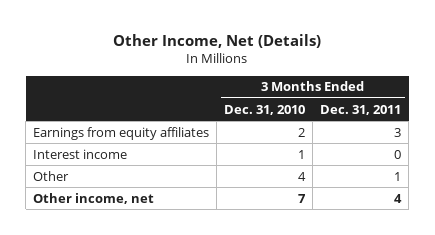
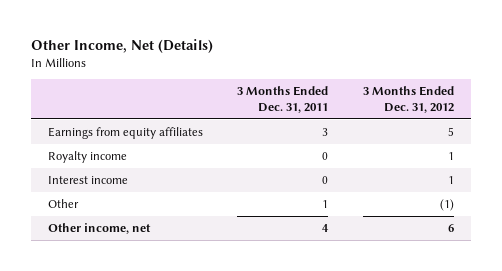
[224,104,306,115] Dec. 31, 2010 -> none
none -> [362,86,454,113] 3 Months Ended Dec. 31, 2012
none -> [47,151,127,164] Royalty income

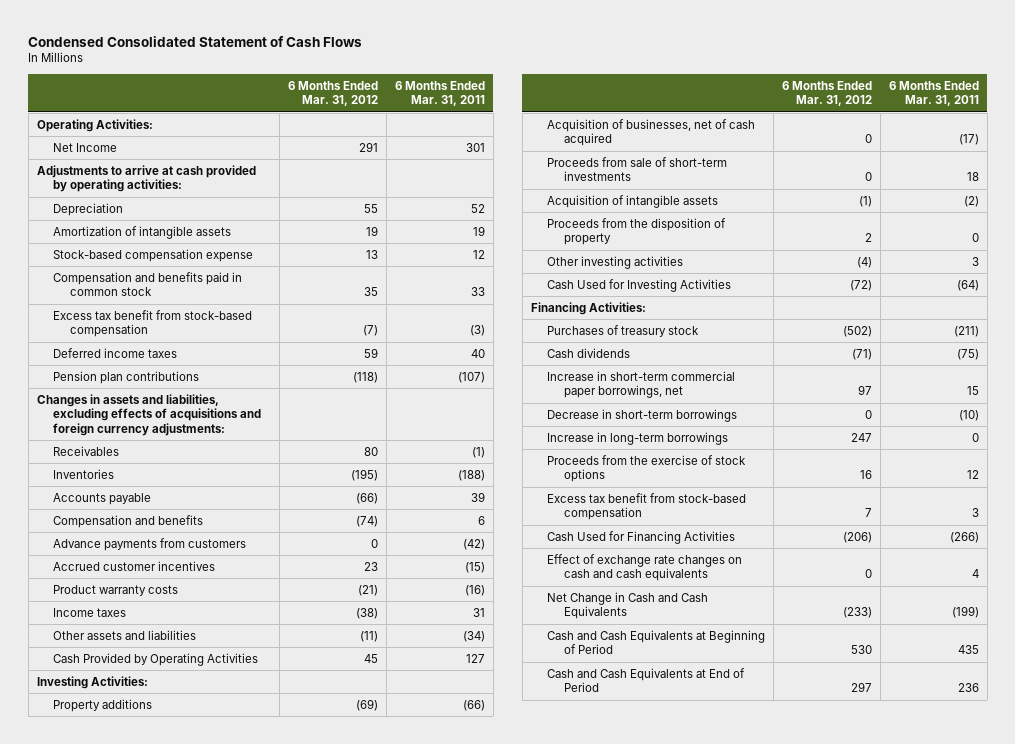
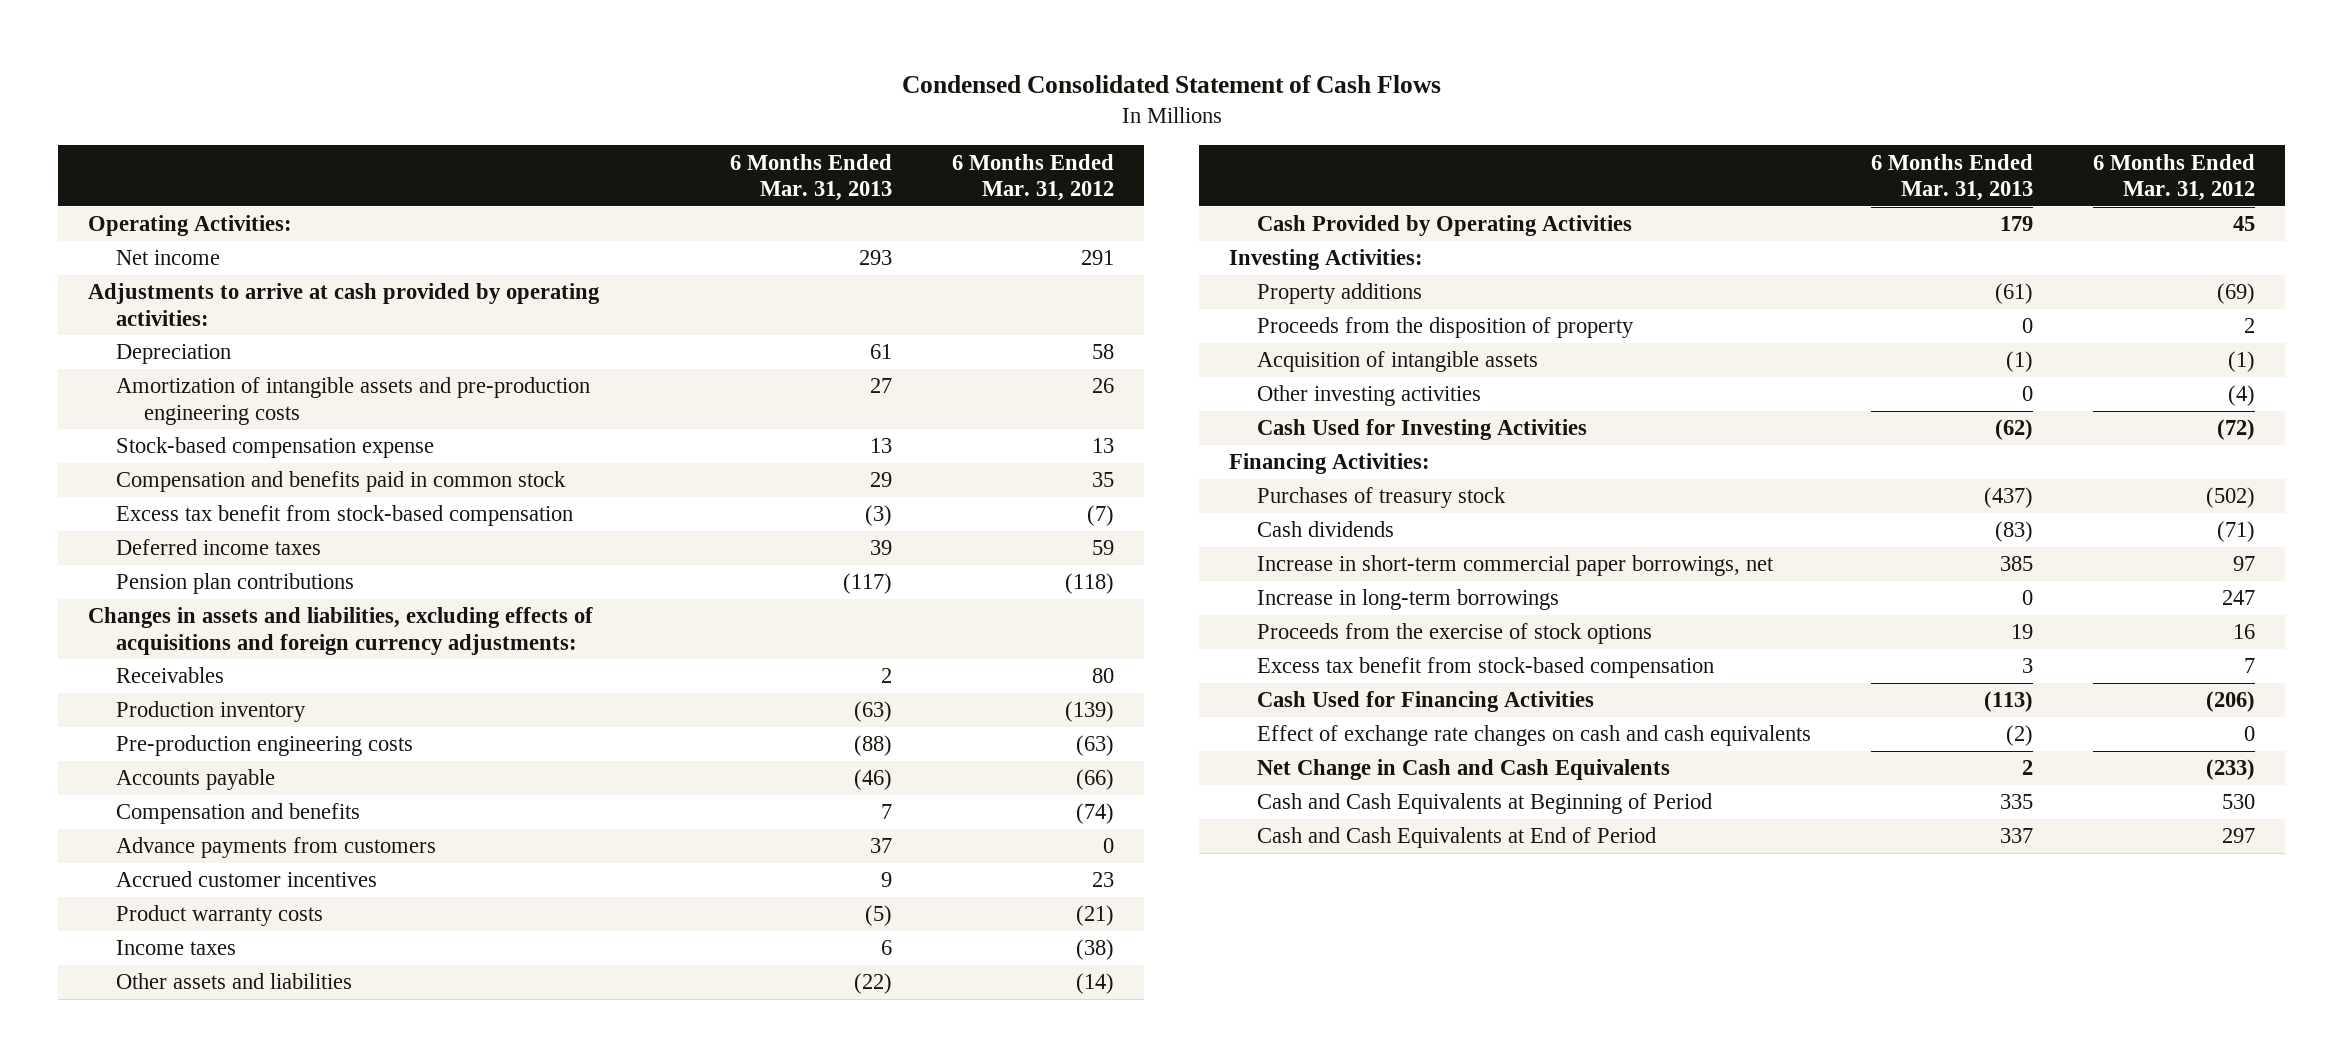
[394,80,485,107] 6 Months Ended Mar. 31, 2011 -> none
none -> [730,153,893,201] 6 Months Ended Mar. 31, 2013
[53,142,118,152] Net Income -> [116,250,221,266] Net income
[53,225,232,239] Amortization of intangible assets -> none
[364,203,379,213] 55 -> [1091,344,1114,360] 58
none -> [116,377,591,425] Amortization of intangible assets and pre-production engineering costs
[53,468,115,479] Inventories -> none
none -> [116,701,307,723] Production inventory
none -> [116,735,414,757] Pre-production engineering costs
[360,630,379,642] (11) -> [1075,973,1114,995] (14)
[547,118,756,147] Acquisition of businesses, net of cash acquired -> none
[547,156,728,182] Proceeds from sale of short-term investments -> none
[547,194,719,208] Acquisition of intangible assets -> [1257,351,1539,373] Acquisition of intangible assets
[547,408,738,422] Decrease in short-term borrowings -> none

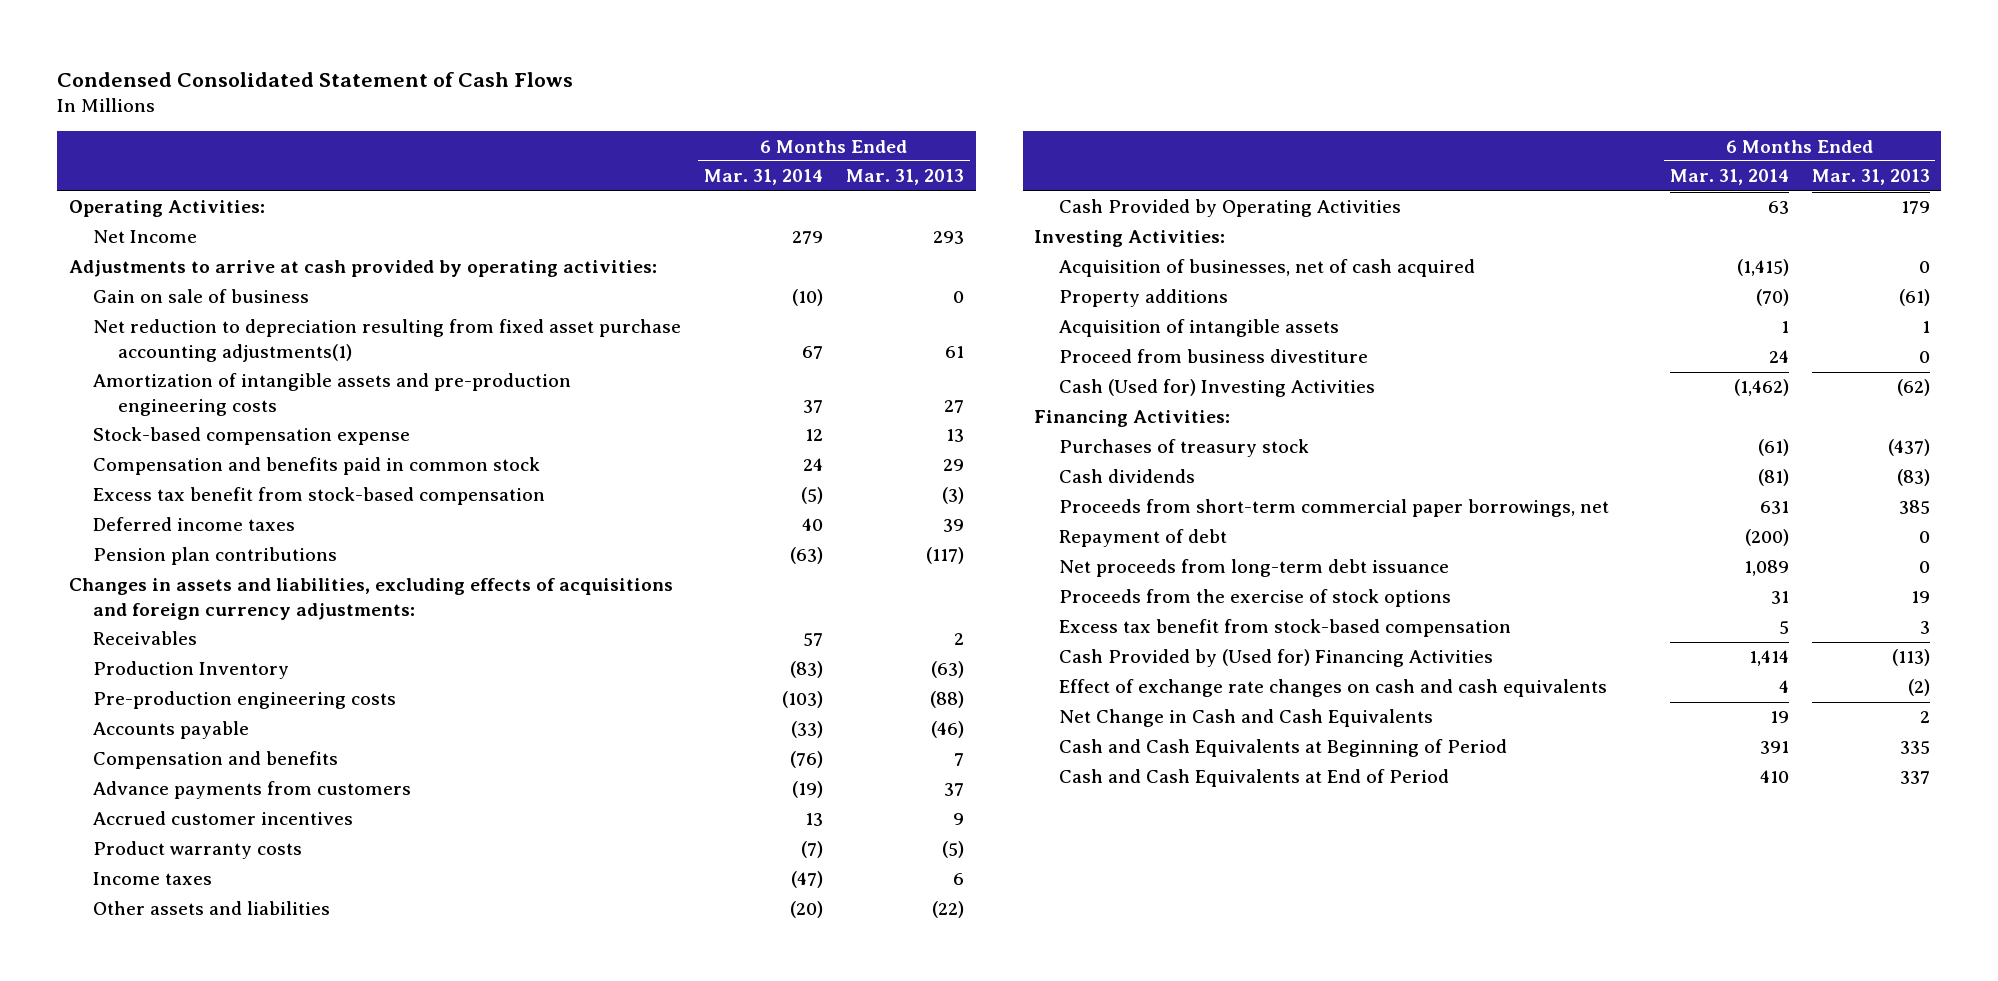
[951,153,1114,201] 6 Months Ended Mar. 31, 2012 -> none
none -> [704,169,824,186] Mar. 31, 2014
[116,250,221,266] Net income -> [93,230,198,244] Net Income
none -> [93,289,310,304] Gain on sale of business
[116,344,232,365] Depreciation -> [93,319,682,362] Net reduction to depreciation resulting from fixed asset purchase accounting adjustments(1)
[116,701,307,723] Production inventory -> [93,661,290,680] Production Inventory
none -> [1058,259,1475,278] Acquisition of businesses, net of cash acquired
[1257,317,1635,339] Proceeds from the disposition of property -> none
[1257,385,1482,407] Other investing activities -> none
[2006,351,2034,373] (1) -> [1921,321,1930,334] 1
none -> [1058,349,1368,364] Proceed from business divestiture
[1257,419,1588,441] Cash Used for Investing Activities -> [1058,379,1375,398] Cash (Used for) Investing Activities
[1257,555,1775,577] Increase in short-term commercial paper borrowings, net -> [1058,499,1609,518] Proceeds from short-term commercial paper borrowings, net
none -> [1058,529,1227,548] Repayment of debt
[1257,589,1560,611] Increase in long-term borrowings -> [1058,559,1449,578] Net proceeds from long-term debt issuance
[1257,691,1595,713] Cash Used for Financing Activities -> [1058,649,1493,668] Cash Provided by (Used for) Financing Activities

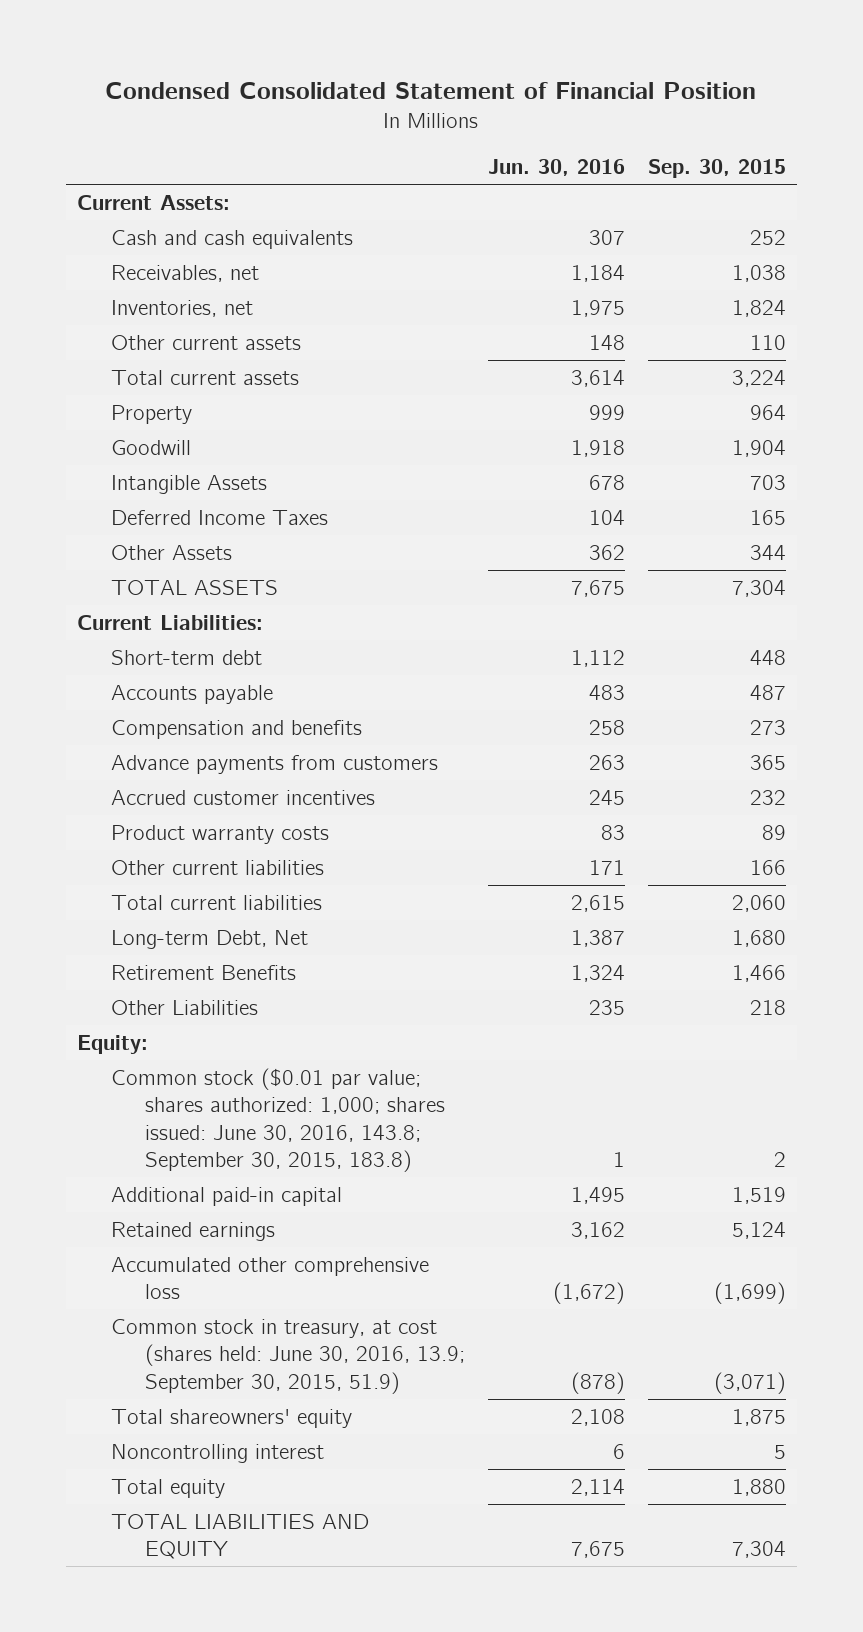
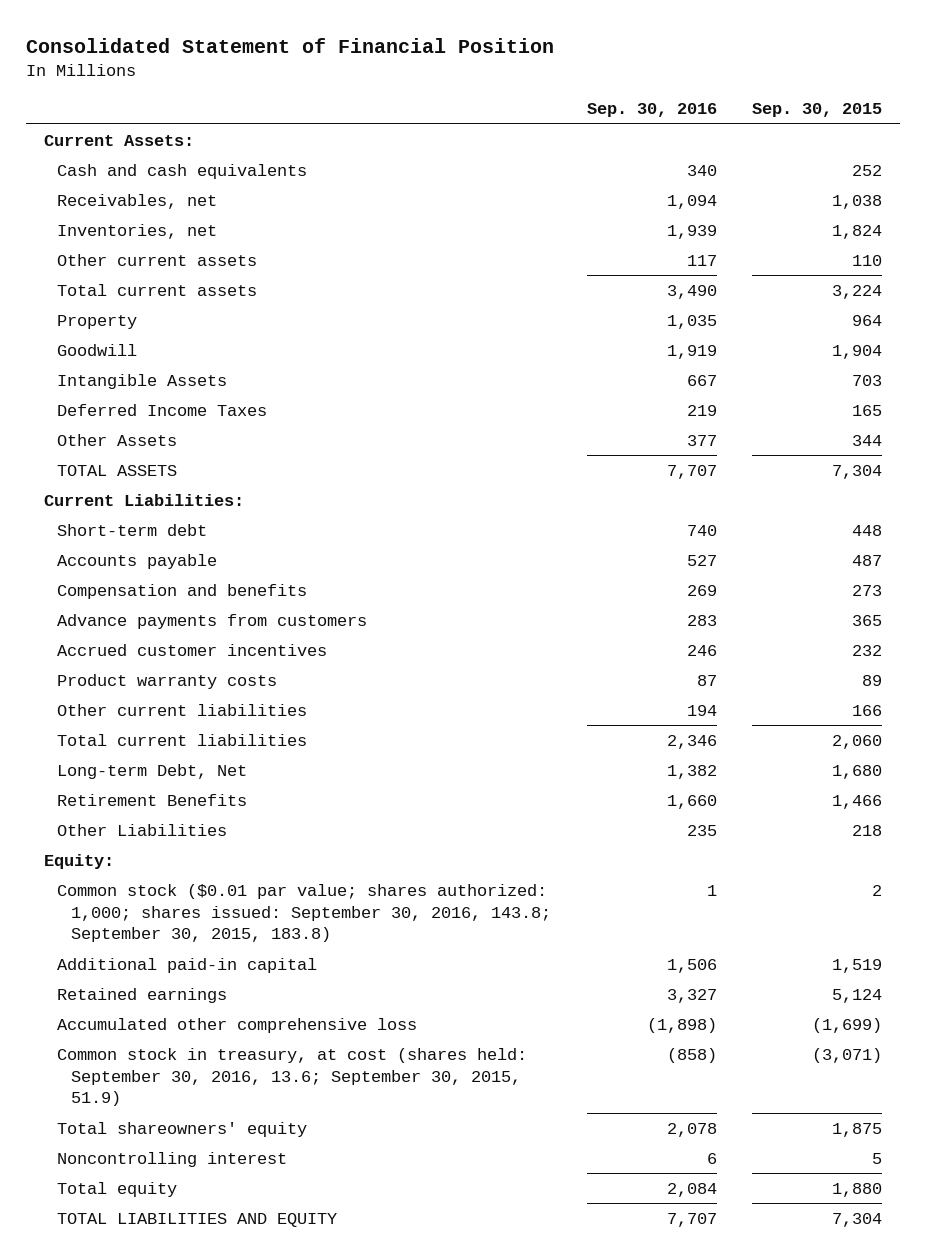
[105,81,757,99] Condensed Consolidated Statement of Financial Position -> [26,37,555,53] Consolidated Statement of Financial Position
[487,159,625,177] Jun. 30, 2016 -> none
none -> [586,103,717,118] Sep. 30, 2016
[111,1067,445,1172] Common stock ($0.01 par value; shares authorized: 1,000; shares issued: June 30, 2016, 143.8; September 30, 2015, 183.8) -> [57,883,551,943] Common stock ($0.01 par value; shares authorized: 1,000; shares issued: September 30, 2016, 143.8; September 30, 2015, 183.8)
[111,1318,465,1394] Common stock in treasury, at cost (shares held: June 30, 2016, 13.9; September 30, 2015, 51.9) -> [57,1047,528,1107] Common stock in treasury, at cost (shares held: September 30, 2016, 13.6; September 30, 2015, 51.9)

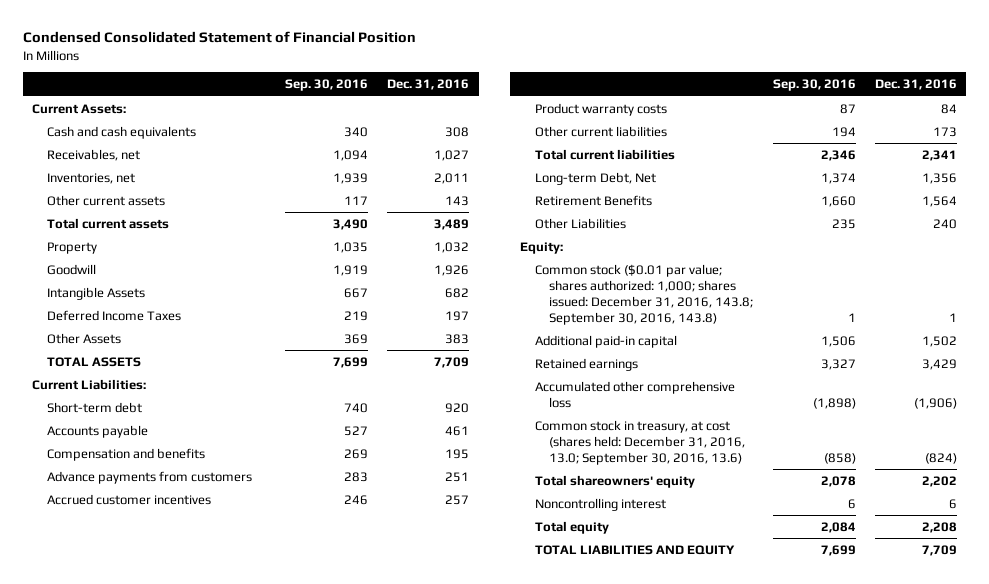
[26,37,555,53] Consolidated Statement of Financial Position -> [22,31,416,44] Condensed Consolidated Statement of Financial Position
[752,103,883,118] Sep. 30, 2015 -> none
none -> [386,79,469,91] Dec. 31, 2016
[686,434,717,446] 377 -> [343,333,368,344] 369
[666,464,717,479] 7,707 -> [332,356,368,368] 7,699
[666,764,717,779] 1,382 -> [820,172,856,184] 1,374
[57,883,551,943] Common stock ($0.01 par value; shares authorized: 1,000; shares issued: September 30, 2016, 143.8; September 30, 2015, 183.8) -> [534,263,754,325] Common stock ($0.01 par value; shares authorized: 1,000; shares issued: December 31, 2016, 143.8; September 30, 2016, 143.8)
[57,1047,528,1107] Common stock in treasury, at cost (shares held: September 30, 2016, 13.6; September 30, 2015, 51.9) -> [534,419,746,465] Common stock in treasury, at cost (shares held: December 31, 2016, 13.0; September 30, 2016, 13.6)
[666,1212,717,1227] 7,707 -> [820,544,856,556] 7,699

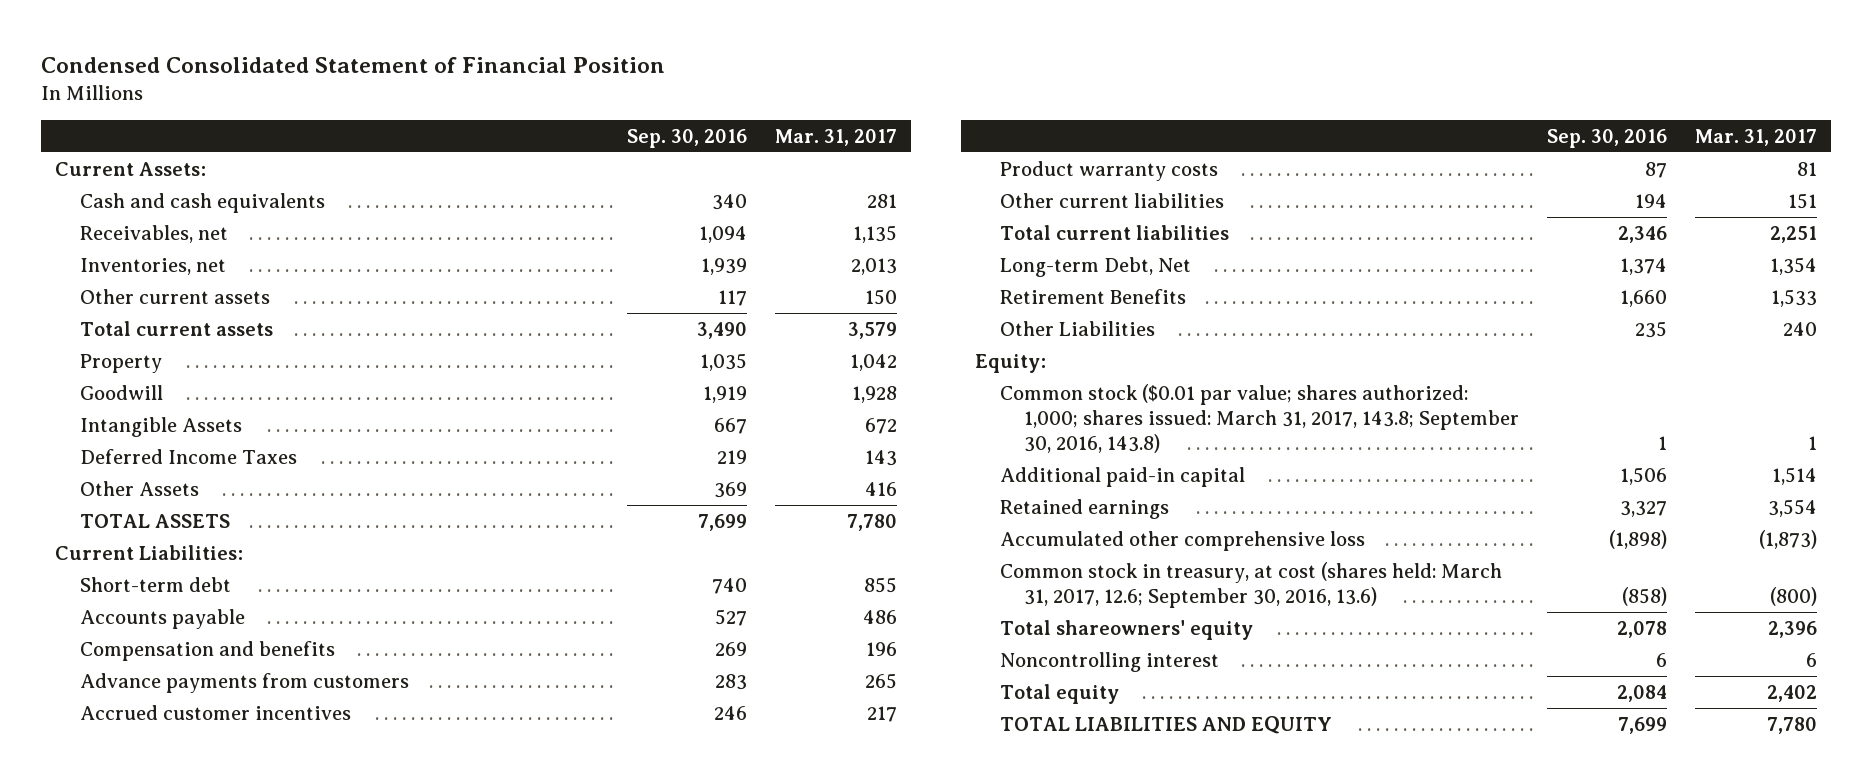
[386,79,469,91] Dec. 31, 2016 -> none
none -> [774,128,897,146] Mar. 31, 2017
[534,263,754,325] Common stock ($0.01 par value; shares authorized: 1,000; shares issued: December 31, 2016, 143.8; September 30, 2016, 143.8) -> [999,383,1520,454] Common stock ($0.01 par value; shares authorized: 1,000; shares issued: March 31, 2017, 143.8; September 30, 2016, 143.8)
[534,419,746,465] Common stock in treasury, at cost (shares held: December 31, 2016, 13.0; September 30, 2016, 13.6) -> [999,561,1502,608] Common stock in treasury, at cost (shares held: March 31, 2017, 12.6; September 30, 2016, 13.6)

